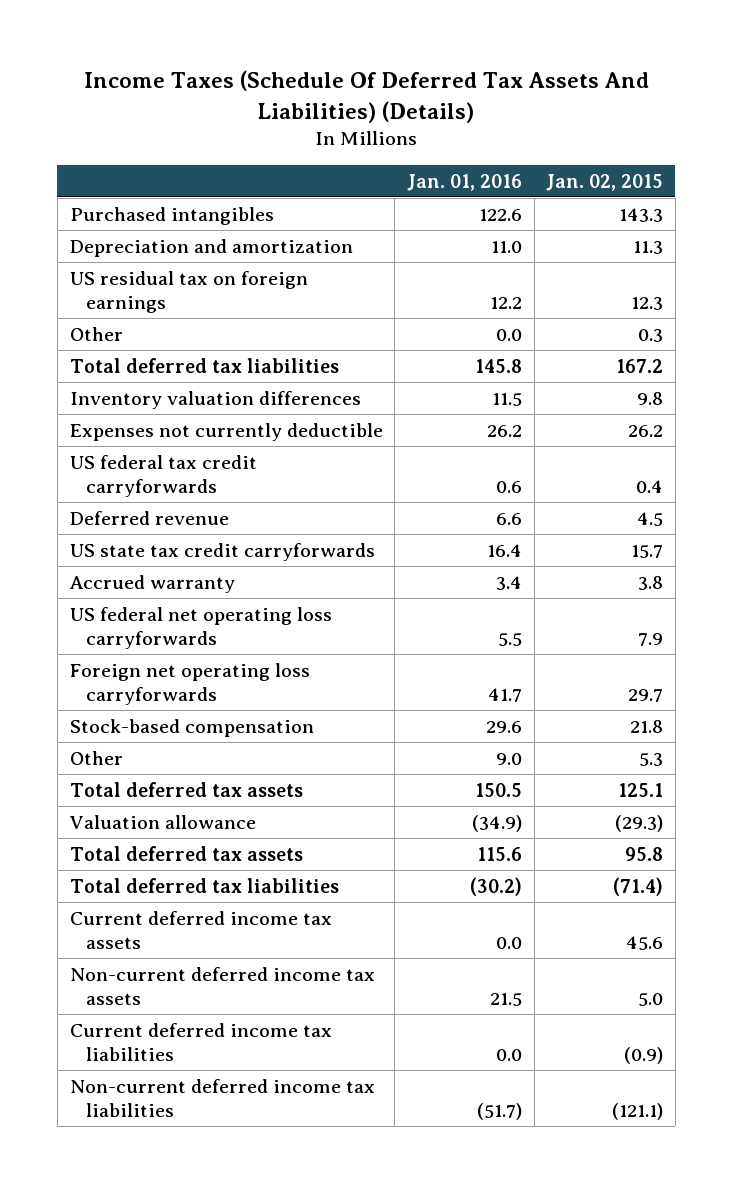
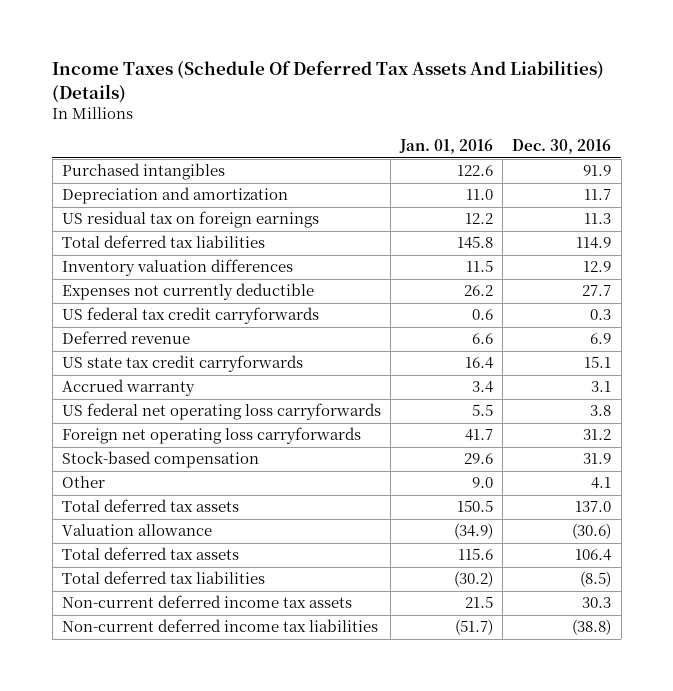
[546,173,664,191] Jan. 02, 2015 -> none
none -> [512,139,612,155] Dec. 30, 2016
[69,326,123,341] Other -> none
[69,910,332,949] Current deferred income tax assets -> none
[69,1022,332,1061] Current deferred income tax liabilities -> none

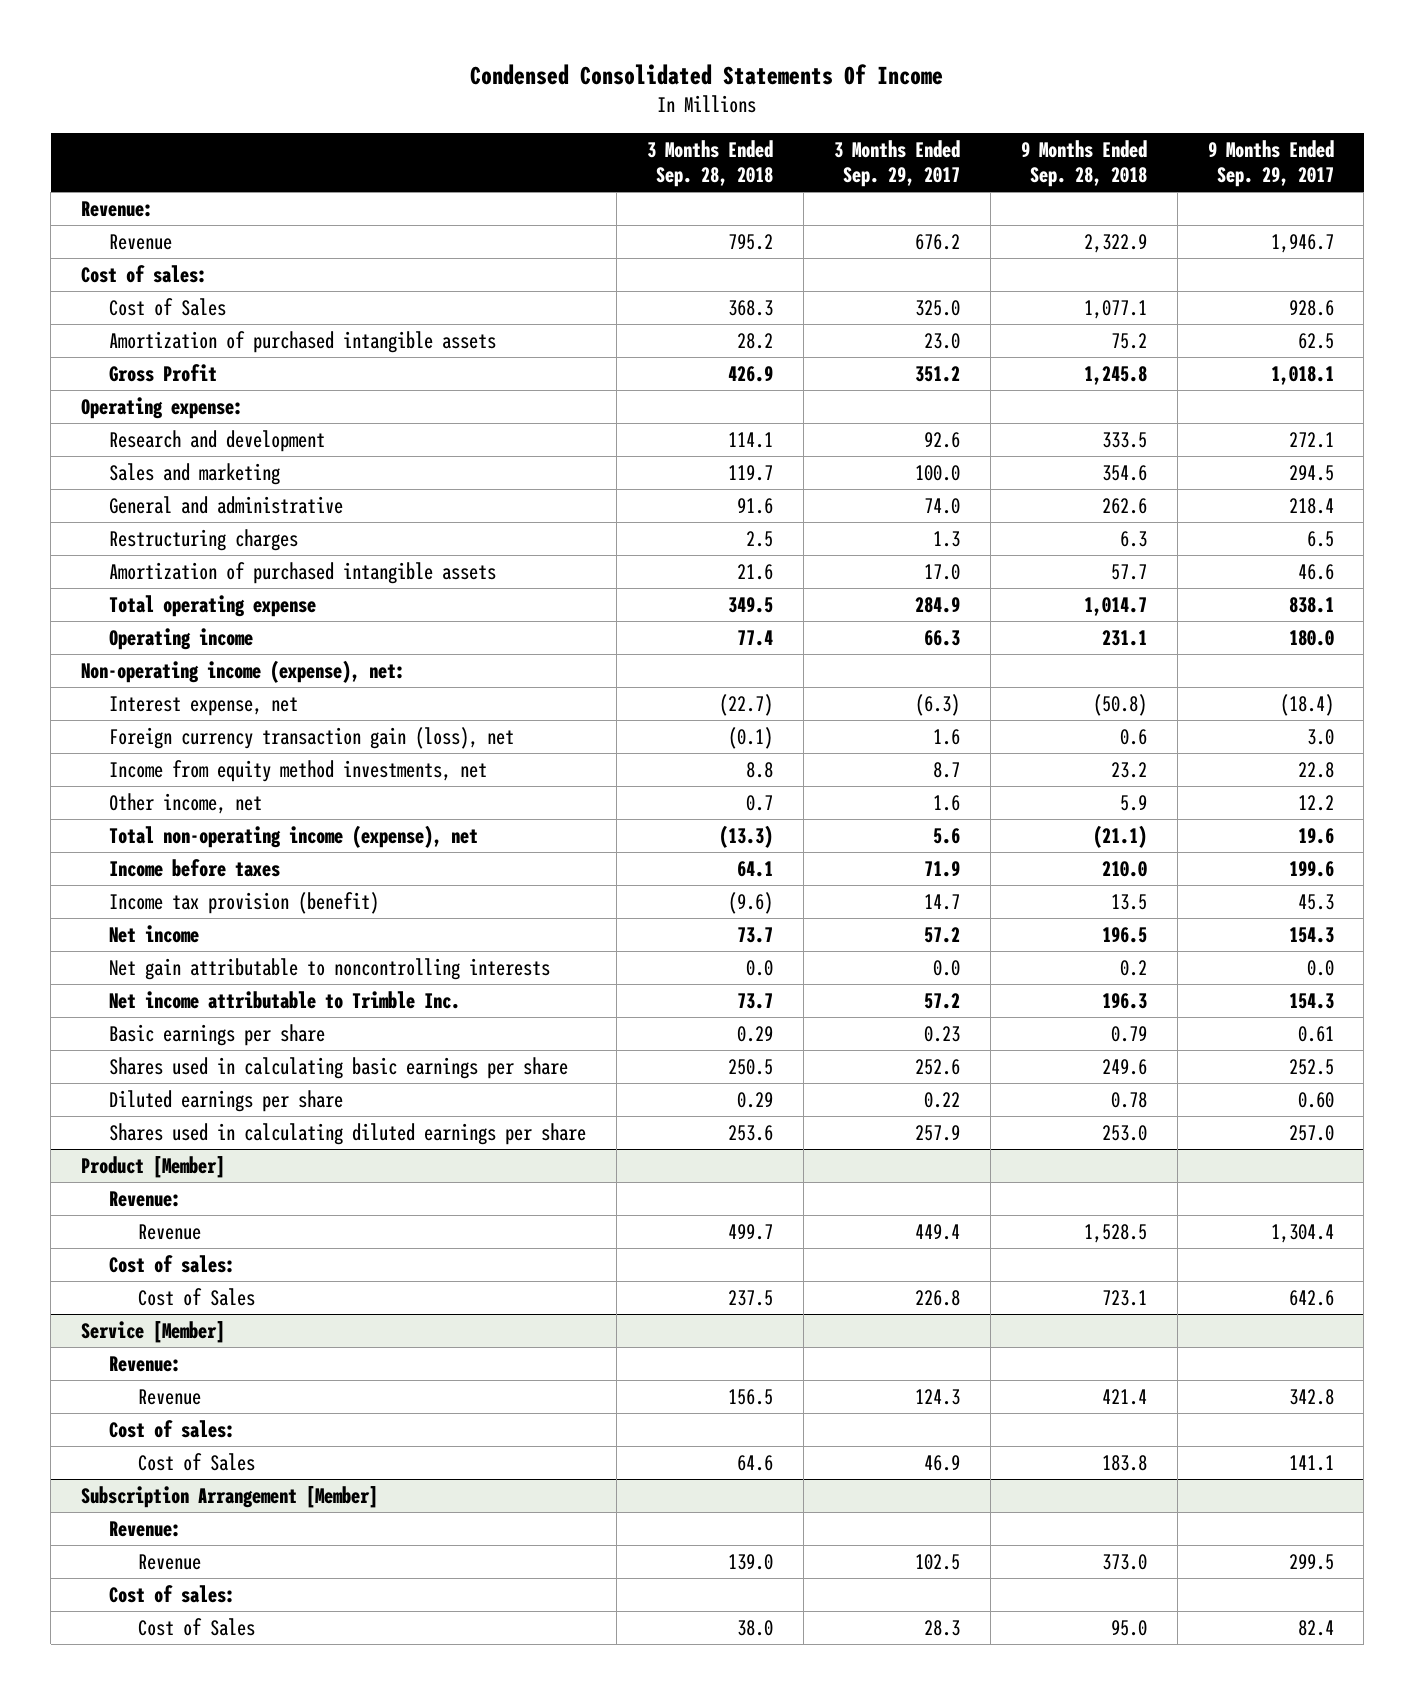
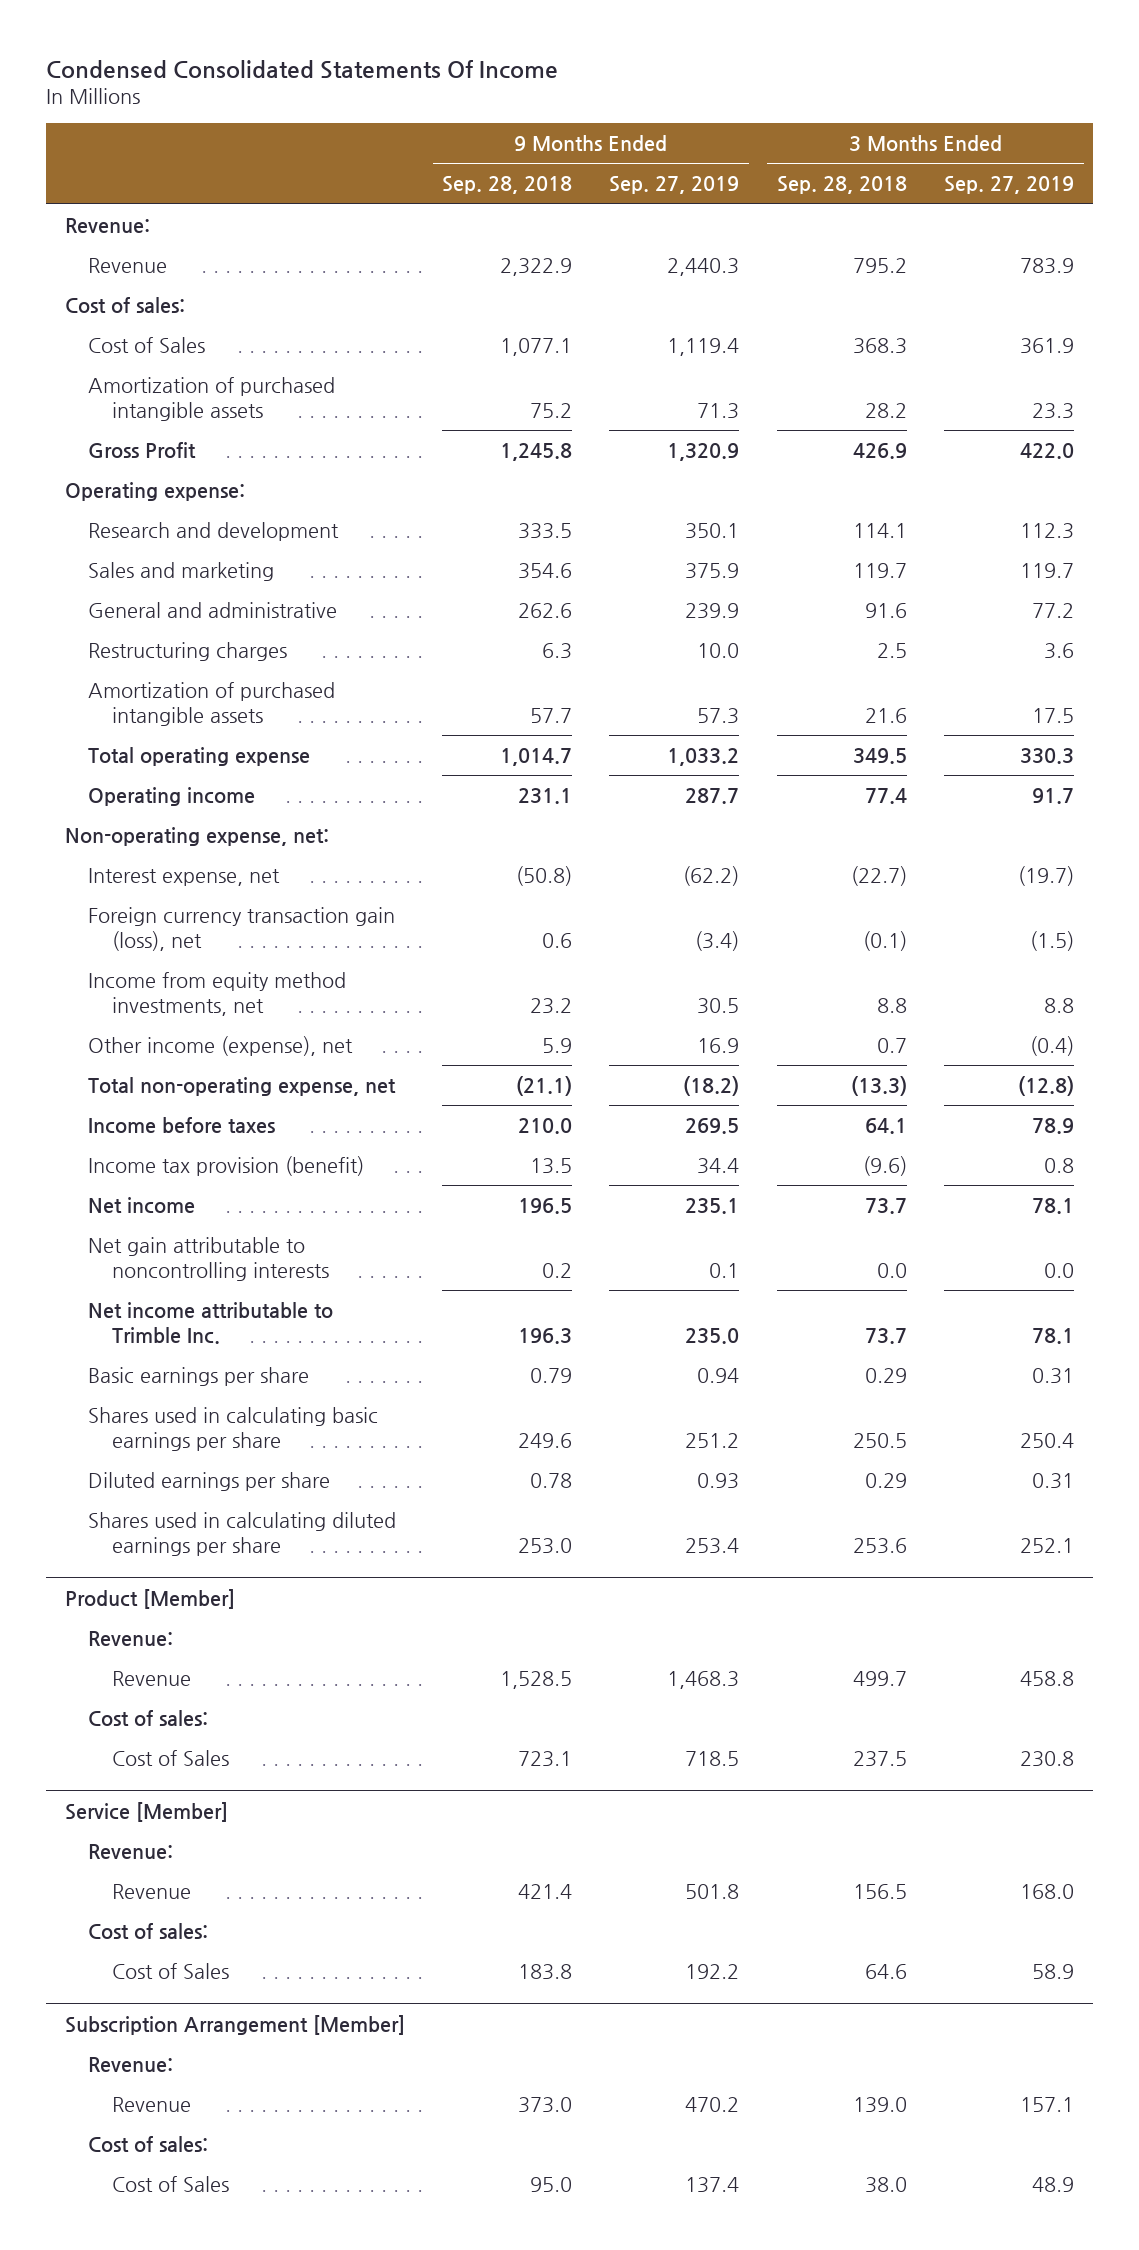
[834,140,961,188] 3 Months Ended Sep. 29, 2017 -> none
[1207,140,1334,188] 9 Months Ended Sep. 29, 2017 -> none
none -> [609,176,740,195] Sep. 27, 2019
none -> [944,176,1075,195] Sep. 27, 2019
[81,659,406,683] Non-operating income (expense), net: -> [64,827,329,847] Non-operating expense, net:
[109,792,263,814] Other income, net -> [88,1036,354,1057] Other income (expense), net
[109,824,479,848] Total non-operating income (expense), net -> [88,1077,397,1097] Total non-operating expense, net

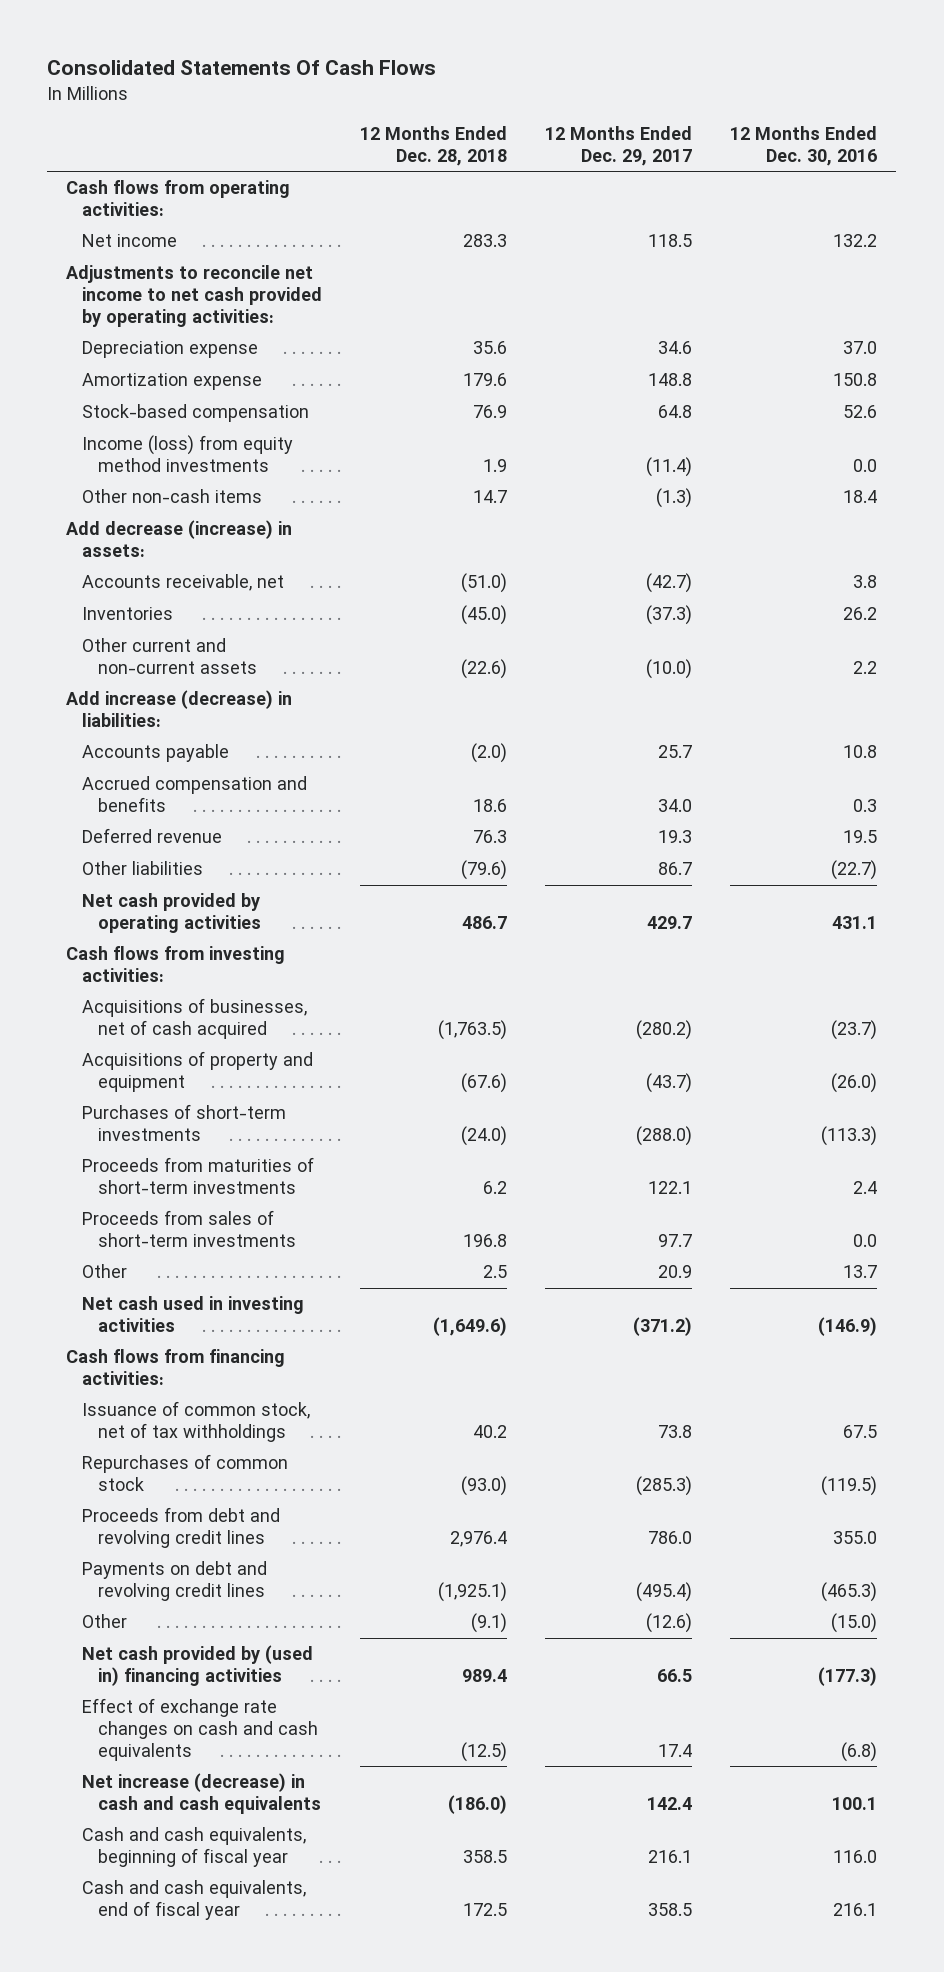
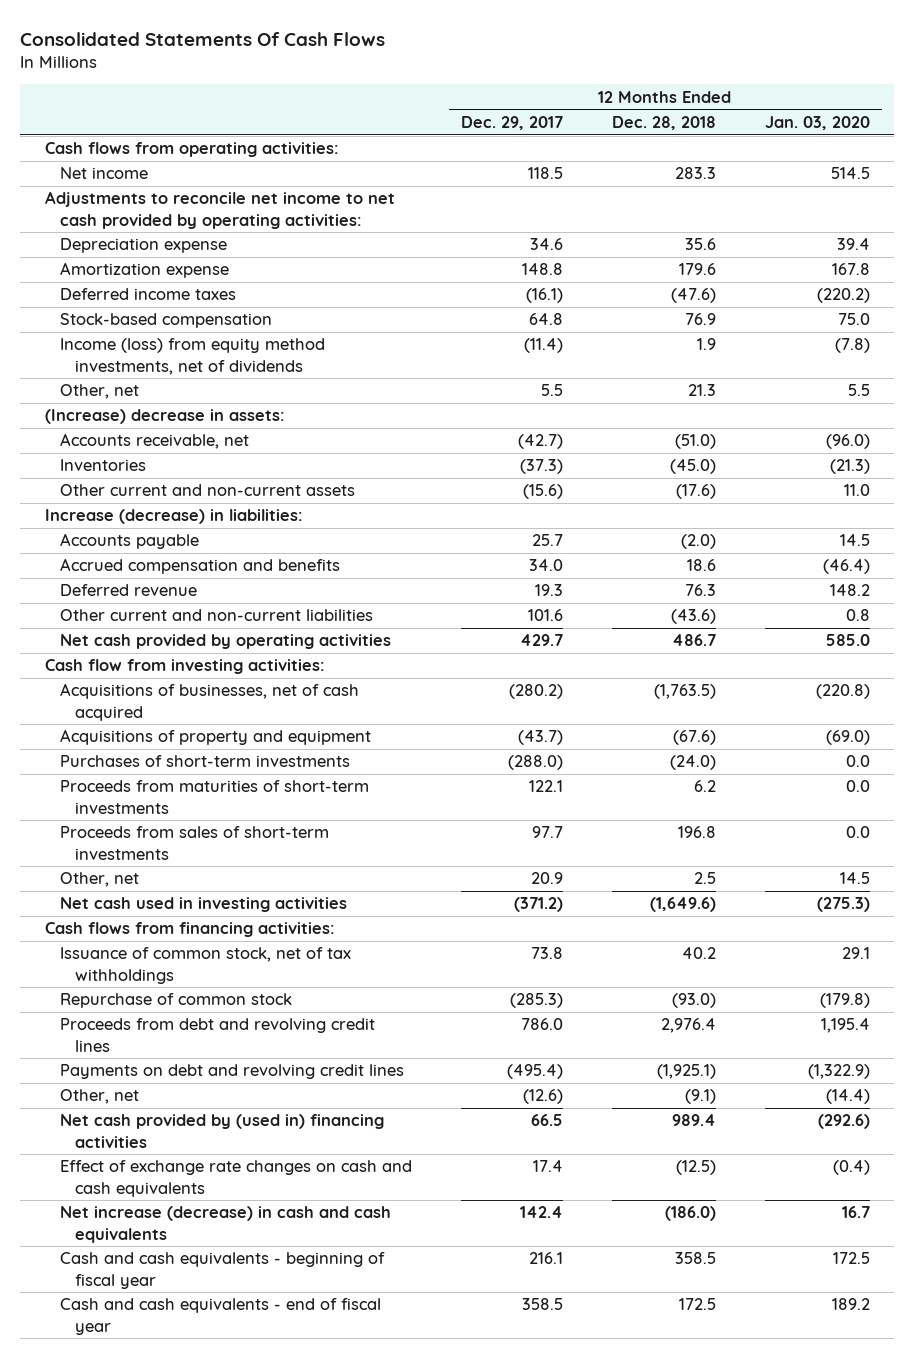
[730,126,878,167] 12 Months Ended Dec. 30, 2016 -> none
none -> [764,116,870,131] Jan. 03, 2020
none -> [60,288,237,301] Deferred income taxes
[81,435,293,473] Income (loss) from equity method investments -> [60,338,326,375] Income (loss) from equity method investments, net of dividends
[81,489,262,504] Other non-cash items -> [60,384,140,400] Other, net
[473,490,508,504] 14.7 -> [687,384,716,397] 21.3
[656,488,693,509] (1.3) -> [540,384,563,397] 5.5
[66,520,293,558] Add decrease (increase) in assets: -> [44,409,285,425] (Increase) decrease in assets:
[461,659,508,680] (22.6) -> [675,484,716,500] (17.6)
[646,659,693,680] (10.0) -> [522,484,563,500] (15.6)
[66,690,293,728] Add increase (decrease) in liabilities: -> [44,509,303,525] Increase (decrease) in liabilities:
[81,861,203,876] Other liabilities -> [60,609,374,622] Other current and non-current liabilities
[461,860,508,881] (79.6) -> [670,609,716,625] (43.6)
[658,862,693,876] 86.7 -> [527,609,563,622] 101.6
[66,946,286,983] Cash flows from investing activities: -> [44,659,325,675] Cash flow from investing activities:
[81,1264,127,1279] Other -> [60,872,140,888] Other, net
[81,1454,288,1492] Repurchases of common stock -> [60,993,293,1009] Repurchase of common stock
[81,1614,127,1629] Other -> [60,1089,140,1105] Other, net
[81,1827,306,1868] Cash and cash equivalents, beginning of fiscal year -> [60,1252,386,1289] Cash and cash equivalents - beginning of fiscal year
[81,1880,306,1921] Cash and cash equivalents, end of fiscal year -> [60,1298,382,1335] Cash and cash equivalents - end of fiscal year

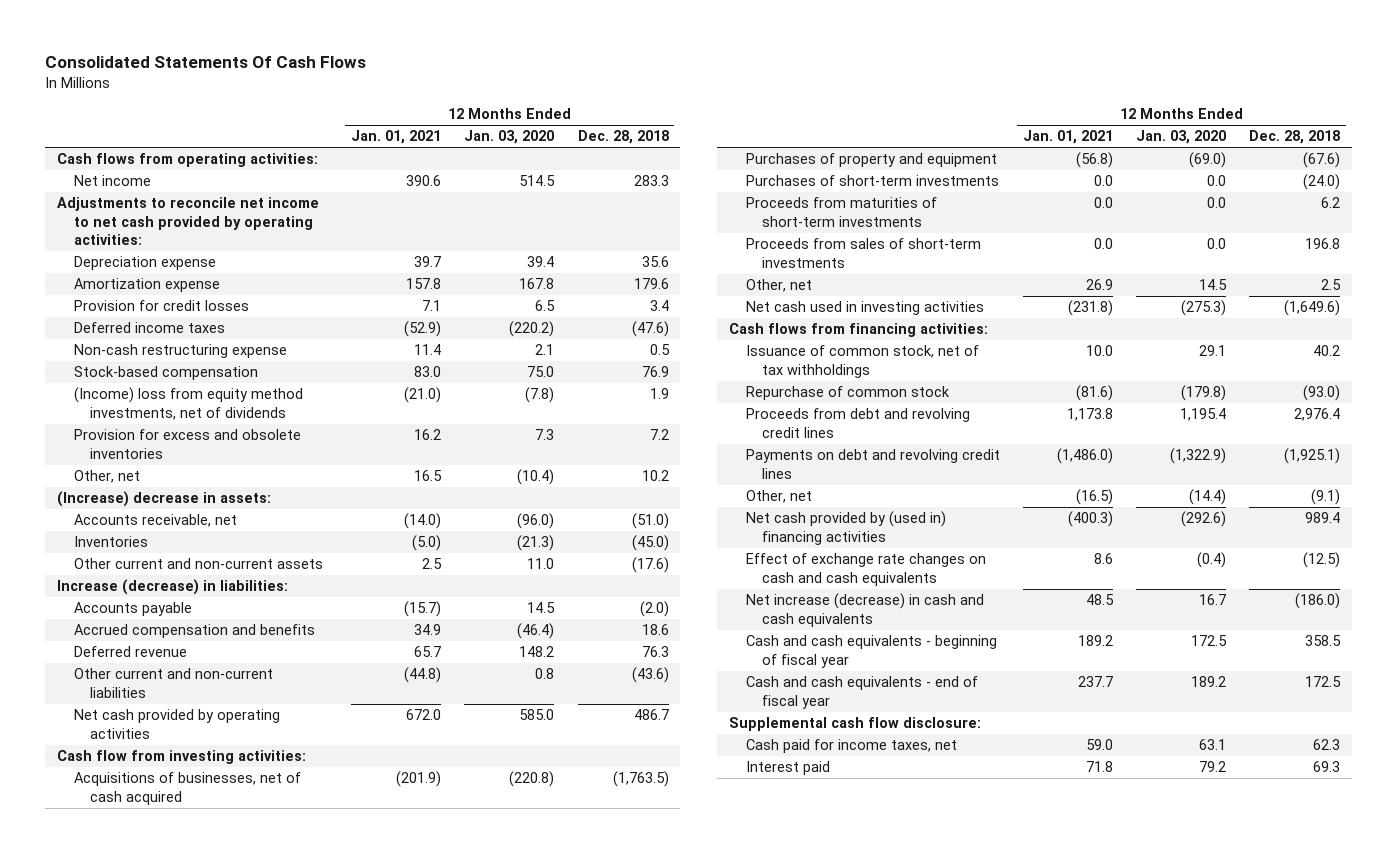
[460,116,563,131] Dec. 29, 2017 -> none
none -> [351,130,442,145] Jan. 01, 2021
none -> [73,300,249,312] Provision for credit losses
none -> [73,344,287,359] Non-cash restructuring expense
[60,338,326,375] Income (loss) from equity method investments, net of dividends -> [73,387,303,420] (Income) loss from equity method investments, net of dividends
none -> [73,429,301,459] Provision for excess and obsolete inventories
[687,384,716,397] 21.3 -> [641,470,669,482] 10.2
[847,384,870,397] 5.5 -> [517,469,555,486] (10.4)
[60,729,372,746] Acquisitions of property and equipment -> [745,153,997,168] Purchases of property and equipment
none -> [728,717,981,732] Supplemental cash flow disclosure:
none -> [745,739,957,754] Cash paid for income taxes, net
none -> [745,761,830,776] Interest paid

